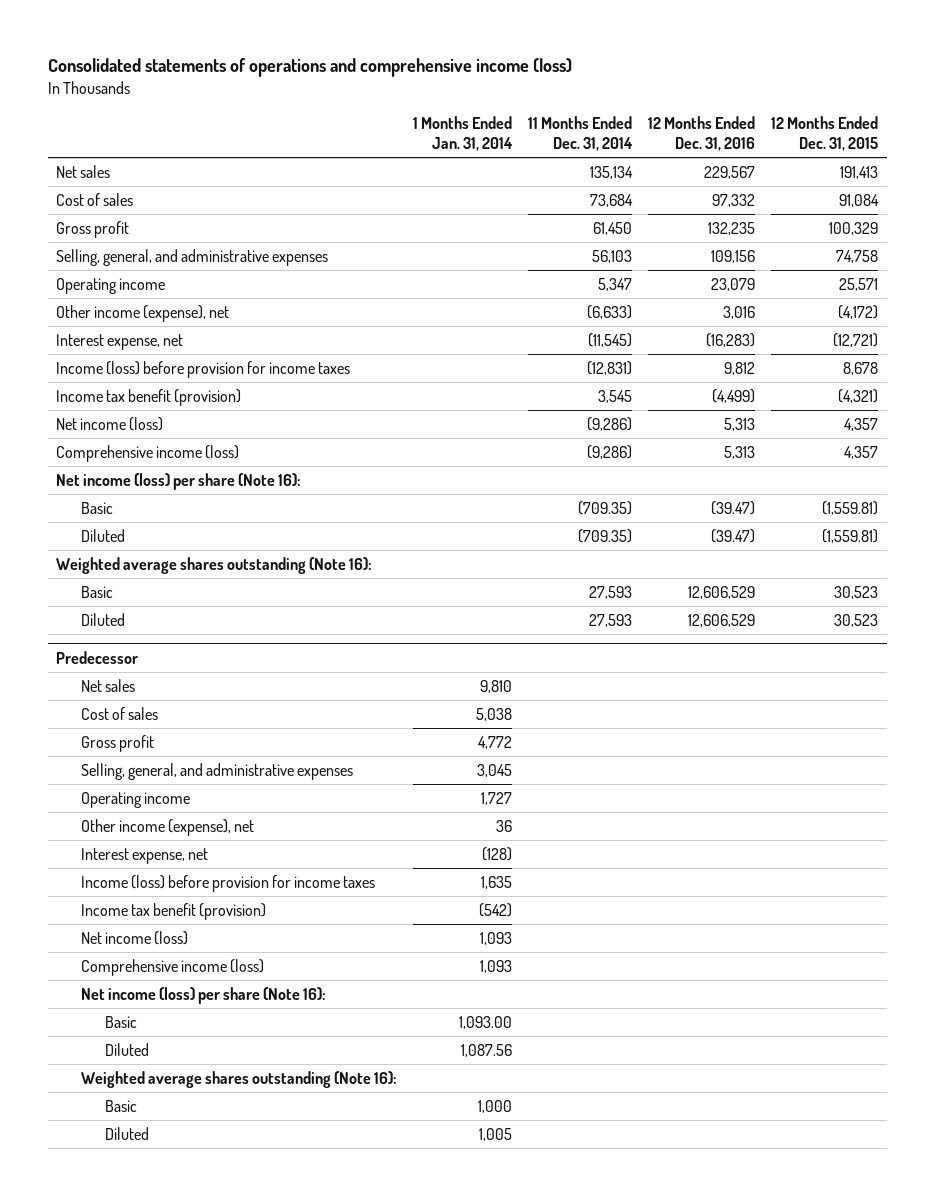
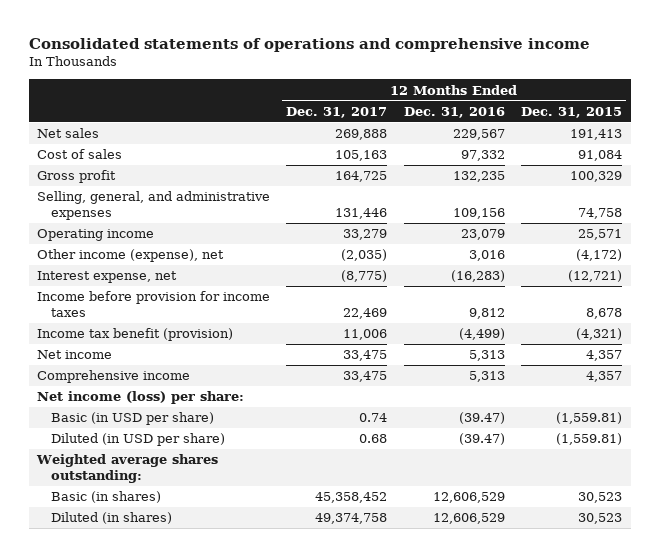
[47,58,572,78] Consolidated statements of operations and comprehensive income (loss) -> [28,37,590,52] Consolidated statements of operations and comprehensive income
[412,116,513,152] 1 Months Ended Jan. 31, 2014 -> none
[527,116,633,152] 11 Months Ended Dec. 31, 2014 -> none
none -> [286,106,388,118] Dec. 31, 2017
[55,360,350,378] Income (loss) before provision for income taxes -> [37,291,271,317] Income before provision for income taxes
[55,650,138,664] Predecessor -> none
[80,678,135,692] Net sales -> none
[80,706,158,720] Cost of sales -> none
[80,734,154,752] Gross profit -> none
[80,762,353,780] Selling, general, and administrative expenses -> none
[80,791,190,808] Operating income -> none
[80,818,254,836] Other income (expense), net -> none
[80,847,208,864] Interest expense, net -> none
[80,874,375,892] Income (loss) before provision for income taxes -> none
[80,902,266,920] Income tax benefit (provision) -> none
[80,930,188,945] Net income (loss) -> none
[80,958,264,976] Comprehensive income (loss) -> none
[80,986,326,1004] Net income (loss) per share (Note 16): -> none
[105,1015,138,1028] Basic -> none
[105,1042,150,1056] Diluted -> none
[80,1070,397,1088] Weighted average shares outstanding (Note 16): -> none
[105,1099,138,1112] Basic -> none
[105,1126,150,1140] Diluted -> none
[55,416,163,431] Net income (loss) -> [37,350,113,360] Net income
[55,444,239,462] Comprehensive income (loss) -> [37,370,191,384] Comprehensive income
[55,472,301,490] Net income (loss) per share (Note 16): -> [37,391,245,405] Net income (loss) per share:
[80,501,113,514] Basic -> [51,412,215,426] Basic (in USD per share)
[80,528,125,542] Diluted -> [51,433,226,447] Diluted (in USD per share)
[55,556,372,574] Weighted average shares outstanding (Note 16): -> [36,454,219,483] Weighted average shares outstanding:
[80,585,113,598] Basic -> [51,491,162,504] Basic (in shares)
[80,612,125,626] Diluted -> [51,512,173,525] Diluted (in shares)

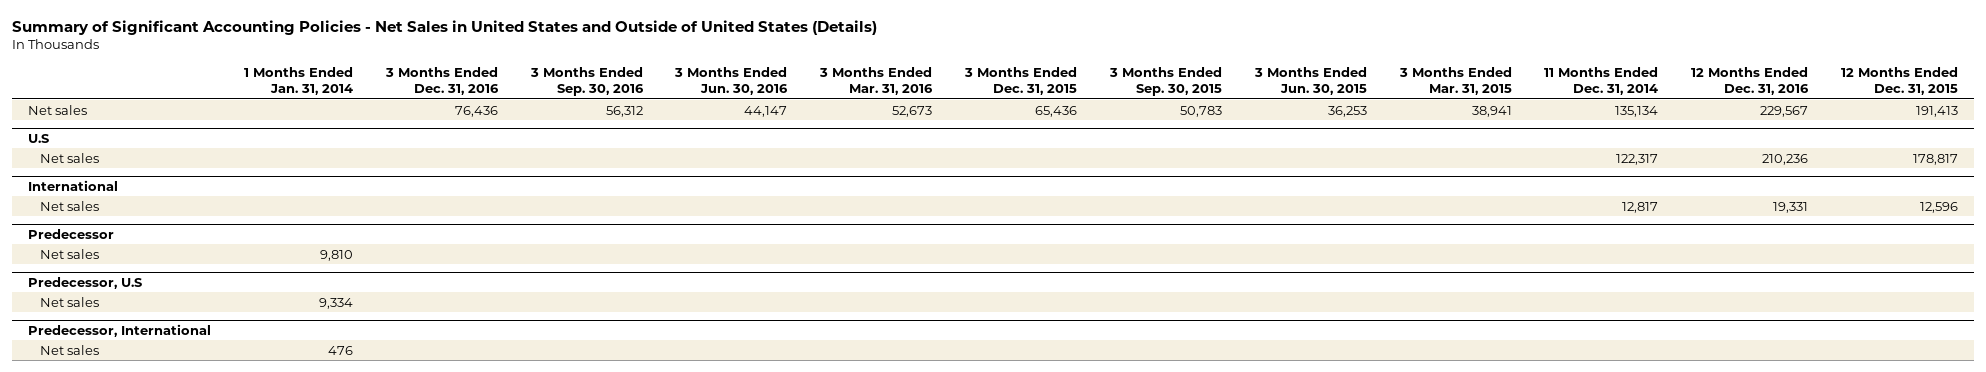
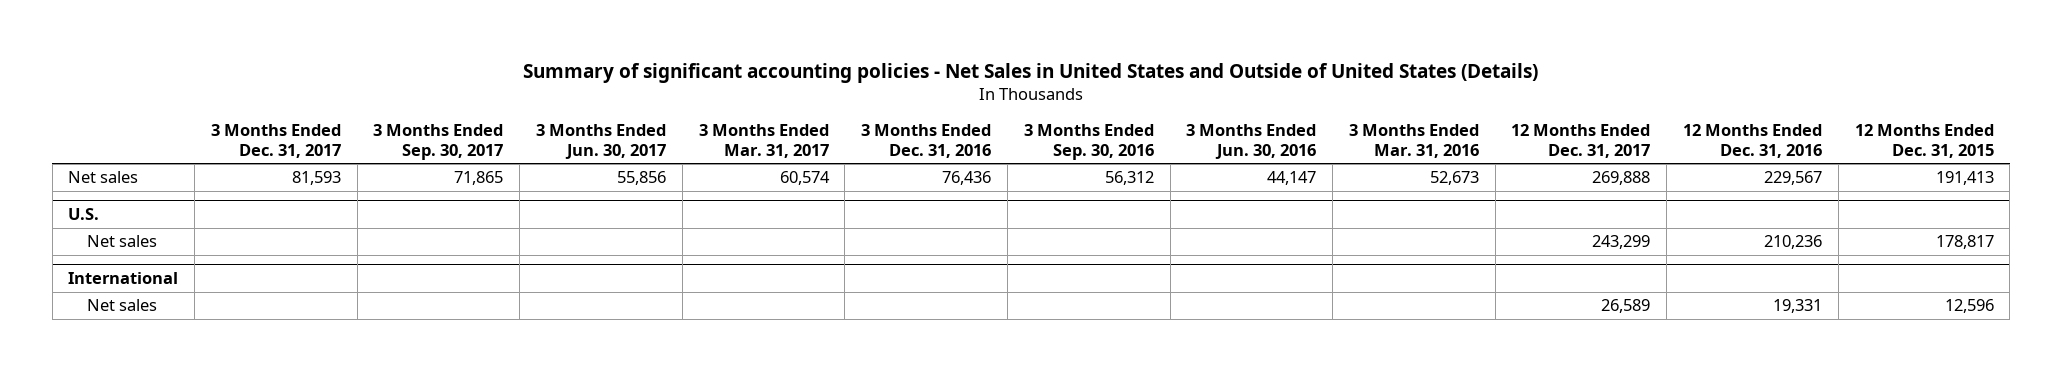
[11,19,877,35] Summary of Significant Accounting Policies - Net Sales in United States and Outside of United States (Details) -> [522,62,1538,83] Summary of significant accounting policies - Net Sales in United States and Outside of United States (Details)
[243,66,353,96] 1 Months Ended Jan. 31, 2014 -> none
[964,66,1078,96] 3 Months Ended Dec. 31, 2015 -> none
[1108,66,1222,97] 3 Months Ended Sep. 30, 2015 -> none
[1253,66,1367,96] 3 Months Ended Jun. 30, 2015 -> none
[1398,66,1512,96] 3 Months Ended Mar. 31, 2015 -> none
[1544,66,1659,96] 11 Months Ended Dec. 31, 2014 -> none
none -> [210,124,341,159] 3 Months Ended Dec. 31, 2017
none -> [373,124,504,161] 3 Months Ended Sep. 30, 2017
none -> [536,124,667,160] 3 Months Ended Jun. 30, 2017
none -> [698,124,829,159] 3 Months Ended Mar. 31, 2017
none -> [1511,124,1651,159] 12 Months Ended Dec. 31, 2017
[28,133,50,143] U.S -> [68,208,100,221] U.S.
[28,228,115,239] Predecessor -> none
[40,248,100,259] Net sales -> none
[28,276,143,289] Predecessor, U.S -> none
[40,296,100,307] Net sales -> none
[28,323,212,337] Predecessor, International -> none
[40,344,100,355] Net sales -> none

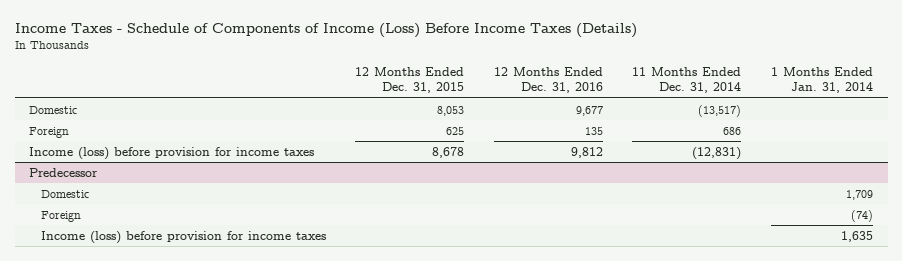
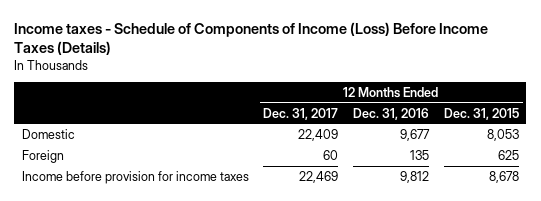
[14,23,637,39] Income Taxes - Schedule of Components of Income (Loss) Before Income Taxes (Details) -> [14,21,489,55] Income taxes - Schedule of Components of Income (Loss) Before Income Taxes (Details)
[632,66,742,94] 11 Months Ended Dec. 31, 2014 -> none
[770,66,873,94] 1 Months Ended Jan. 31, 2014 -> none
none -> [263,107,339,120] Dec. 31, 2017
[29,167,99,177] Predecessor -> none
[40,189,89,198] Domestic -> none
[40,210,81,222] Foreign -> none
[40,230,326,244] Income (loss) before provision for income taxes -> none
[29,146,315,160] Income (loss) before provision for income taxes -> [21,170,249,184] Income before provision for income taxes

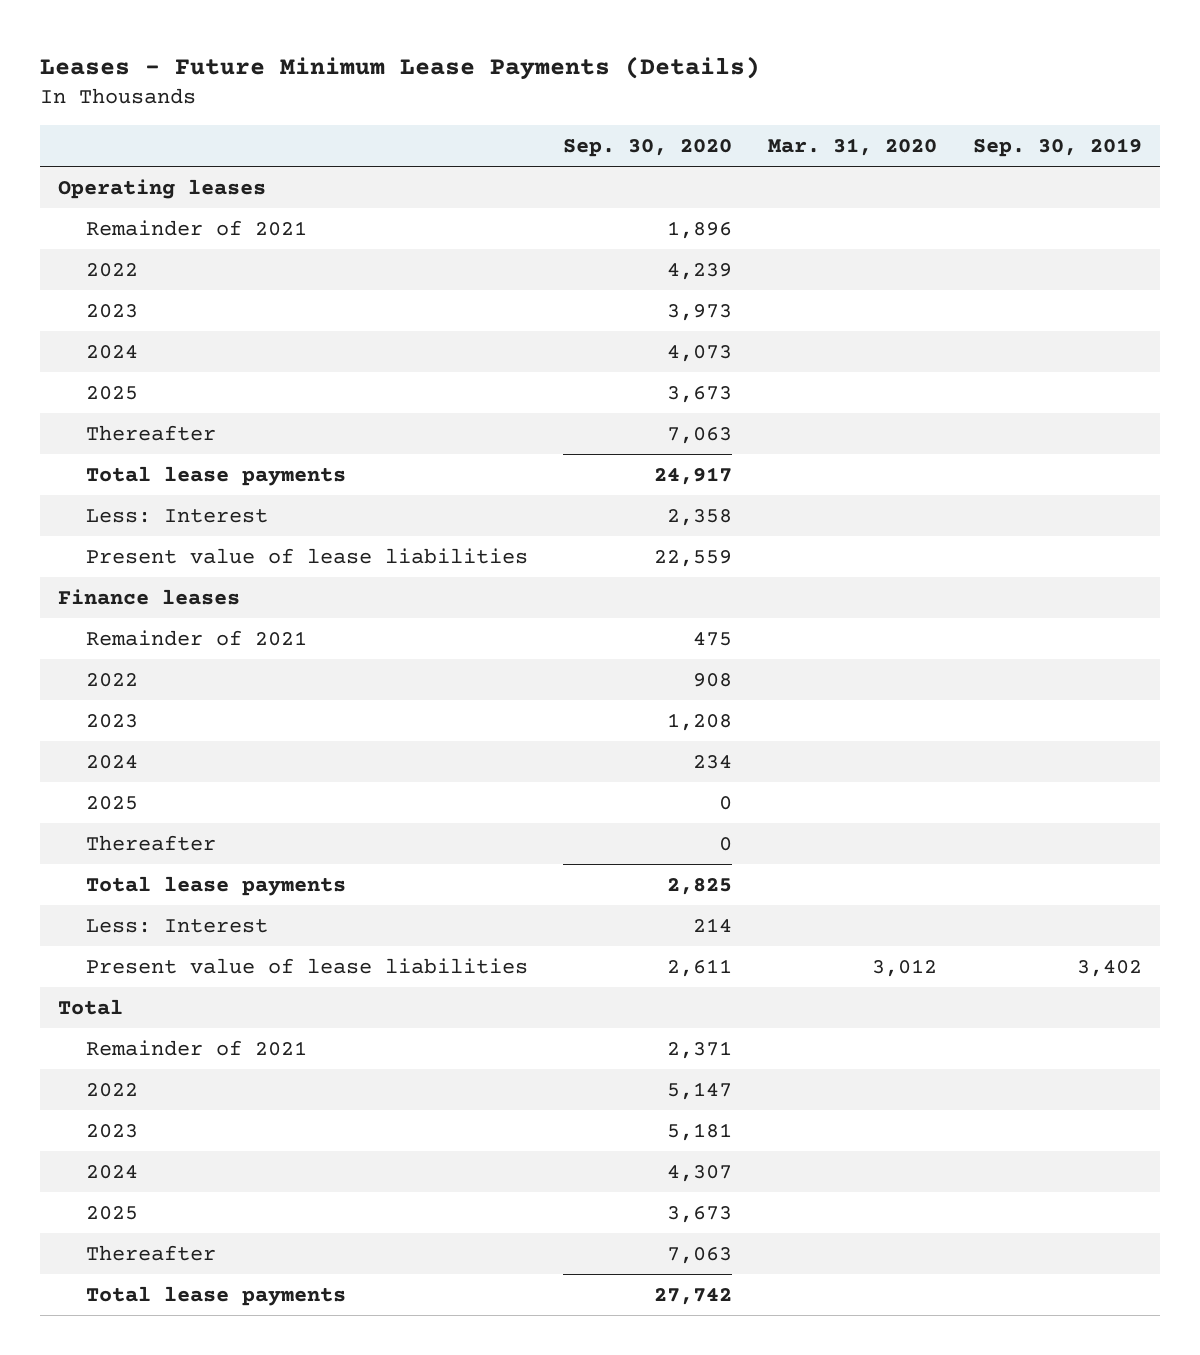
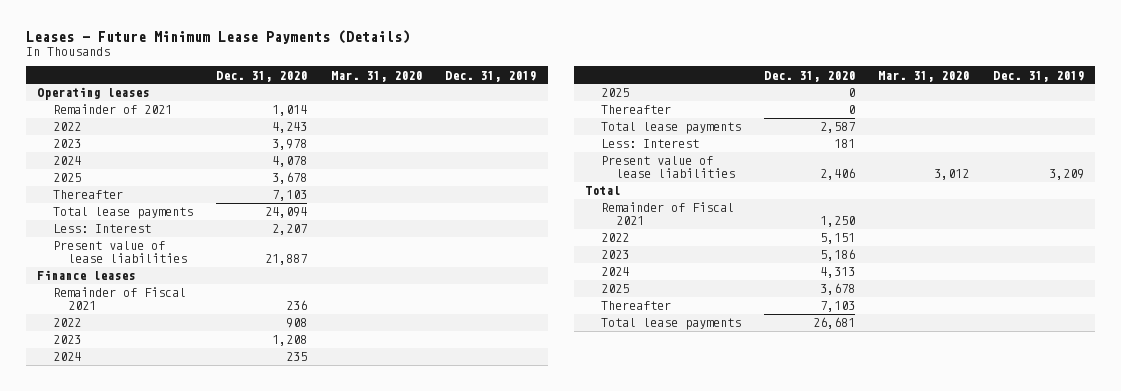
[563,139,733,158] Sep. 30, 2020 -> none
[973,138,1143,158] Sep. 30, 2019 -> none
none -> [216,70,308,82] Dec. 31, 2020
none -> [444,70,536,82] Dec. 31, 2019
[85,630,307,647] Remainder of 2021 -> [52,287,186,311] Remainder of Fiscal 2021
[85,1040,307,1057] Remainder of 2021 -> [600,202,734,226] Remainder of Fiscal 2021

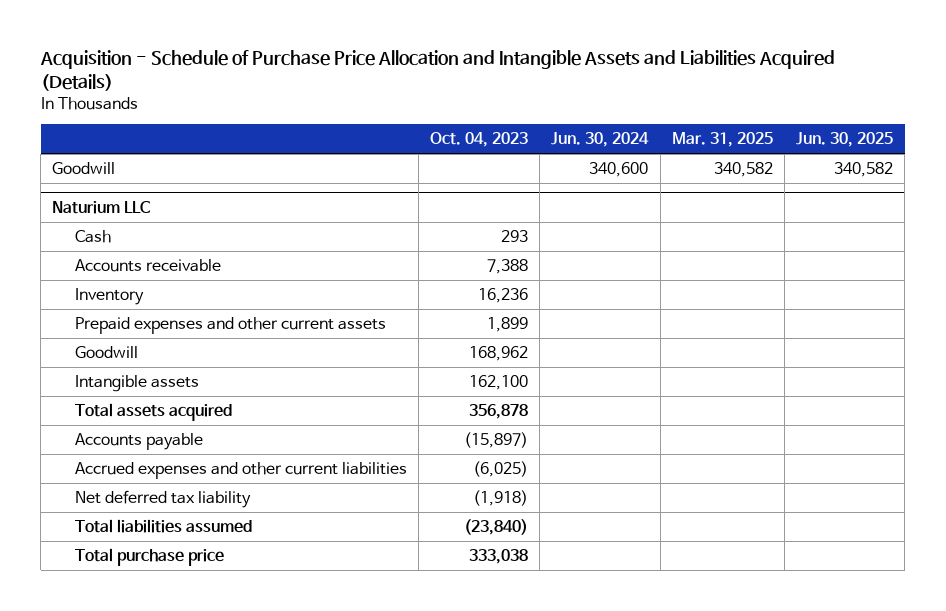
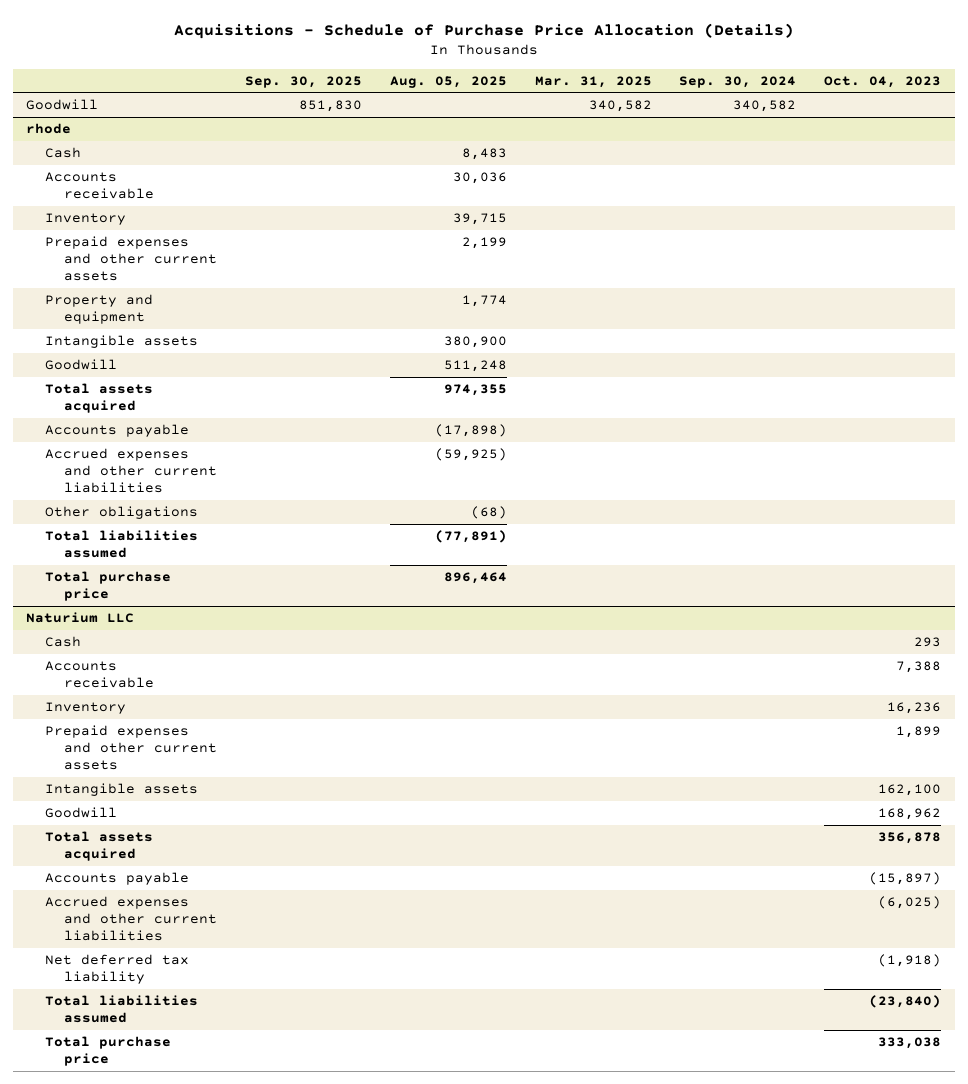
[39,50,835,92] Acquisition - Schedule of Purchase Price Allocation and Intangible Assets and Liabilities Acquired (Details) -> [173,22,794,39] Acquisitions - Schedule of Purchase Price Allocation (Details)
[551,132,650,148] Jun. 30, 2024 -> none
[796,132,894,148] Jun. 30, 2025 -> none
none -> [245,75,363,88] Sep. 30, 2025
none -> [389,75,507,88] Aug. 05, 2025
none -> [679,75,797,88] Sep. 30, 2024
none -> [26,123,72,135] rhode
none -> [45,147,82,159] Cash
none -> [45,172,155,200] Accounts receivable
none -> [45,213,127,226] Inventory
none -> [45,236,218,282] Prepaid expenses and other current assets
none -> [45,294,154,325] Property and equipment
none -> [45,335,199,349] Intangible assets
none -> [45,359,118,371] Goodwill
none -> [45,383,154,414] Total assets acquired
none -> [45,424,190,438] Accounts payable
none -> [45,448,218,494] Accrued expenses and other current liabilities
none -> [45,506,199,520] Other obligations
none -> [45,530,199,559] Total liabilities assumed
none -> [45,571,172,602] Total purchase price
[74,346,138,359] Goodwill -> [45,807,118,819] Goodwill

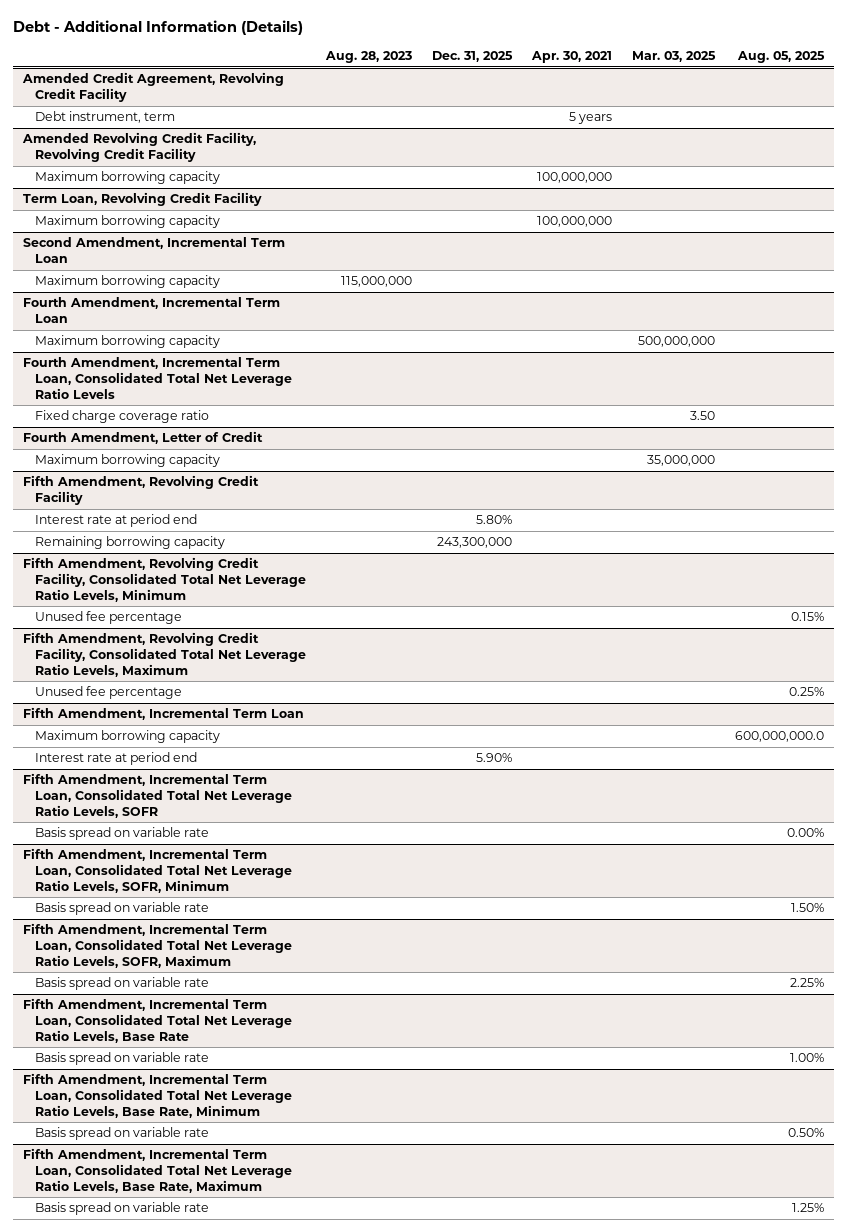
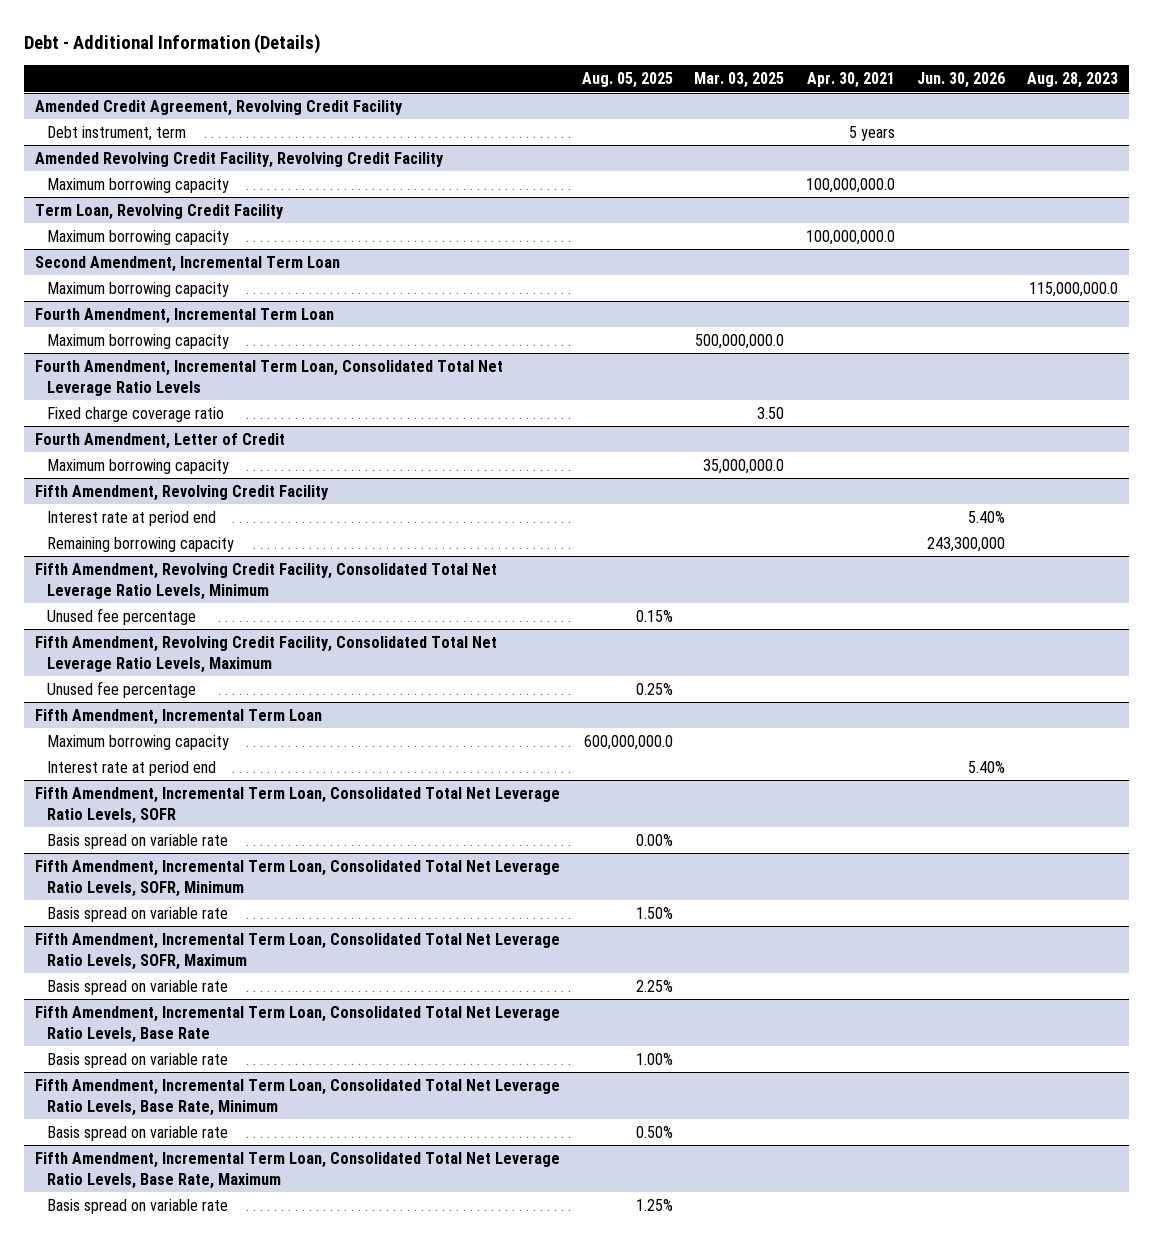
[431,51,513,63] Dec. 31, 2025 -> none
none -> [916,72,1005,89] Jun. 30, 2026
[536,172,612,184] 100,000,000 -> [806,177,896,193] 100,000,000.0
[536,216,612,228] 100,000,000 -> [806,229,896,245] 100,000,000.0
[340,276,412,288] 115,000,000 -> [1028,281,1118,297] 115,000,000.0
[637,336,715,348] 500,000,000 -> [695,333,785,349] 500,000,000.0
[646,455,715,467] 35,000,000 -> [703,458,785,474] 35,000,000.0

